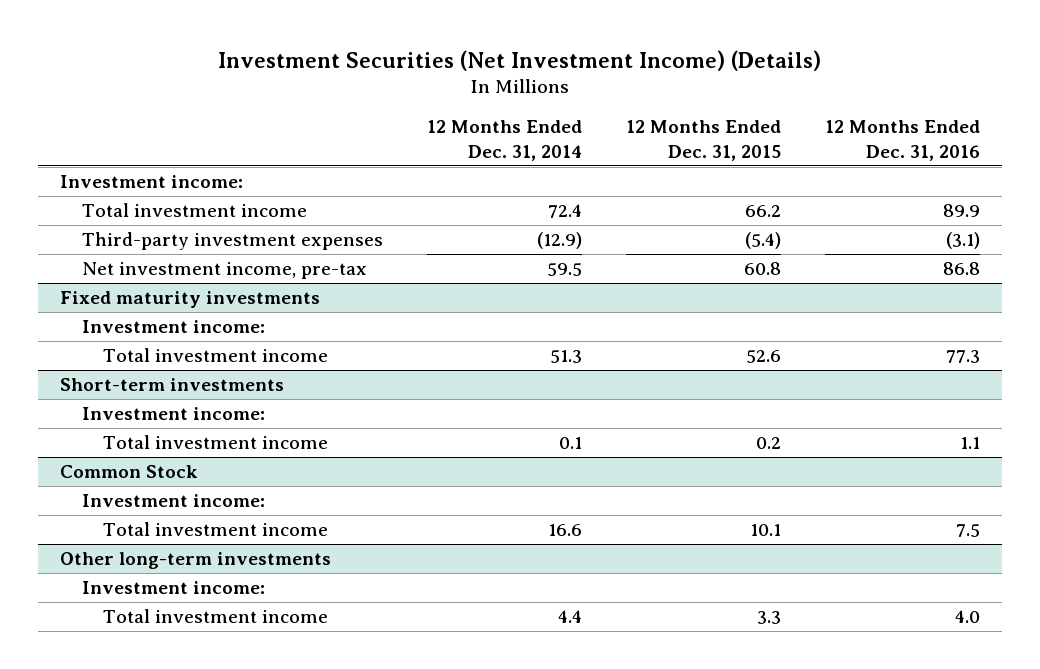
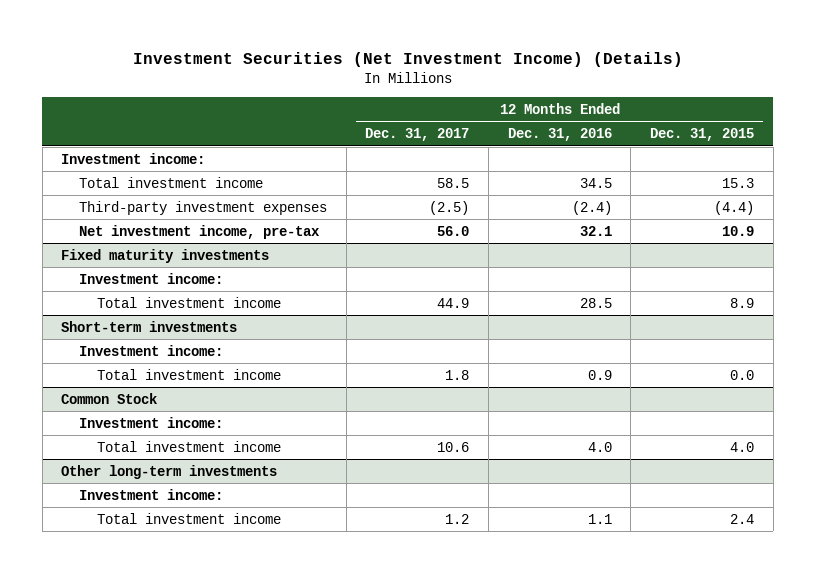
[426,120,582,161] 12 Months Ended Dec. 31, 2014 -> none
none -> [365,128,470,142] Dec. 31, 2017
[745,205,782,218] 66.2 -> [721,177,754,188] 15.3
[943,204,981,218] 89.9 -> [579,177,612,188] 34.5
[745,232,782,250] (5.4) -> [713,200,754,215] (4.4)
[946,232,981,250] (3.1) -> [571,200,612,215] (2.4)
[744,262,782,276] 60.8 -> [721,225,754,236] 10.9
[943,262,981,276] 86.8 -> [579,225,612,236] 32.1
[746,350,782,364] 52.6 -> [729,297,754,308] 8.9
[946,350,981,364] 77.3 -> [579,297,612,308] 28.5
[756,437,782,450] 0.2 -> [729,369,754,380] 0.0
[960,437,981,450] 1.1 -> [587,369,612,380] 0.9
[750,524,782,537] 10.1 -> [729,441,754,452] 4.0
[956,524,981,538] 7.5 -> [587,441,612,452] 4.0
[757,611,782,625] 3.3 -> [729,513,754,524] 2.4
[955,610,981,624] 4.0 -> [587,513,612,524] 1.1

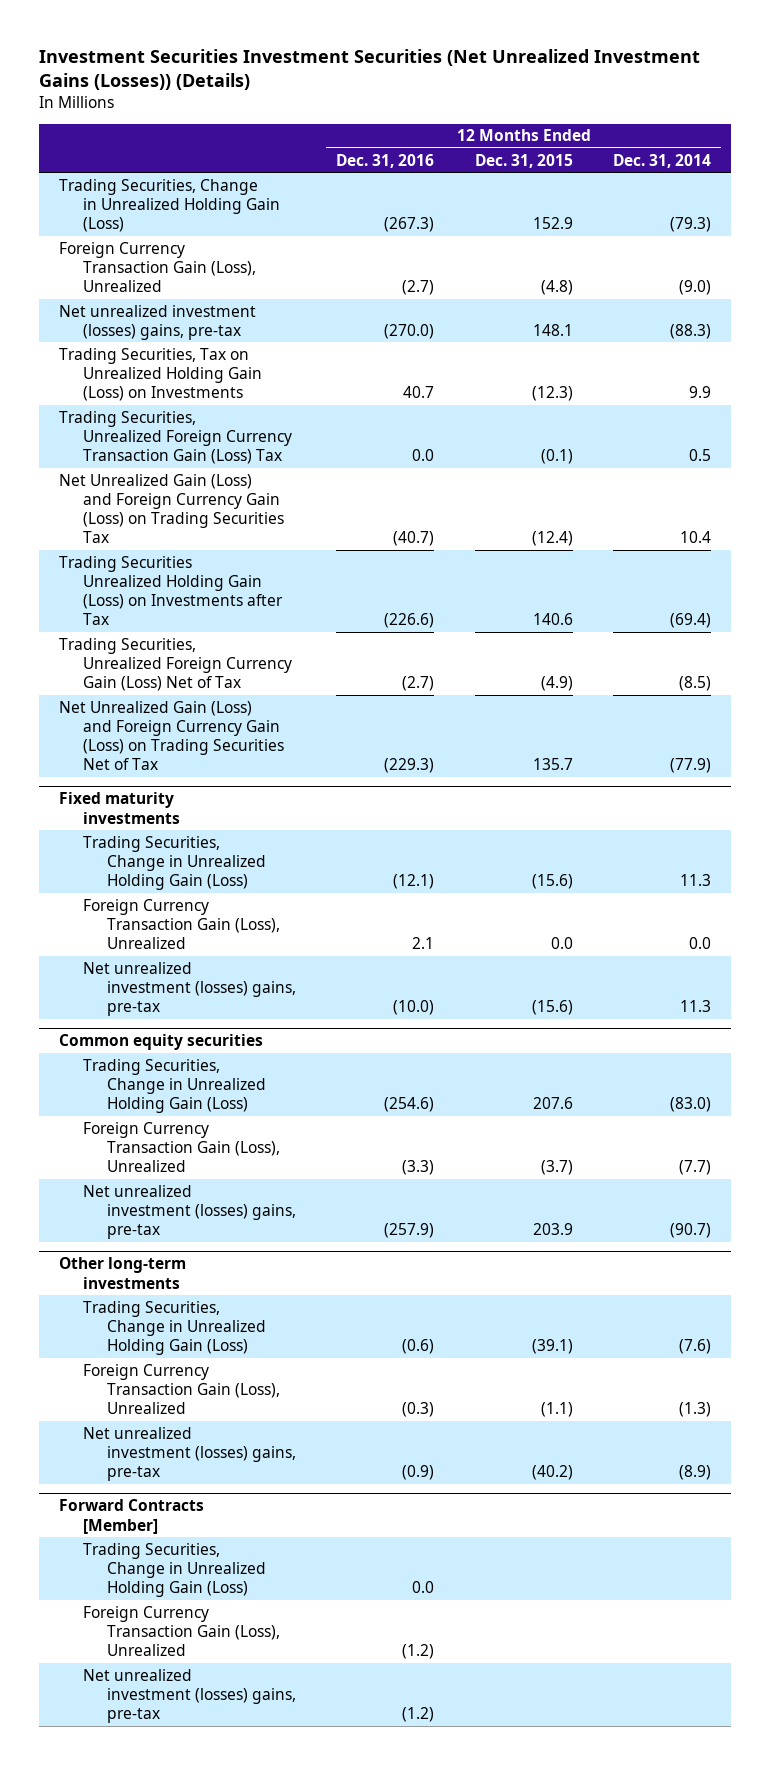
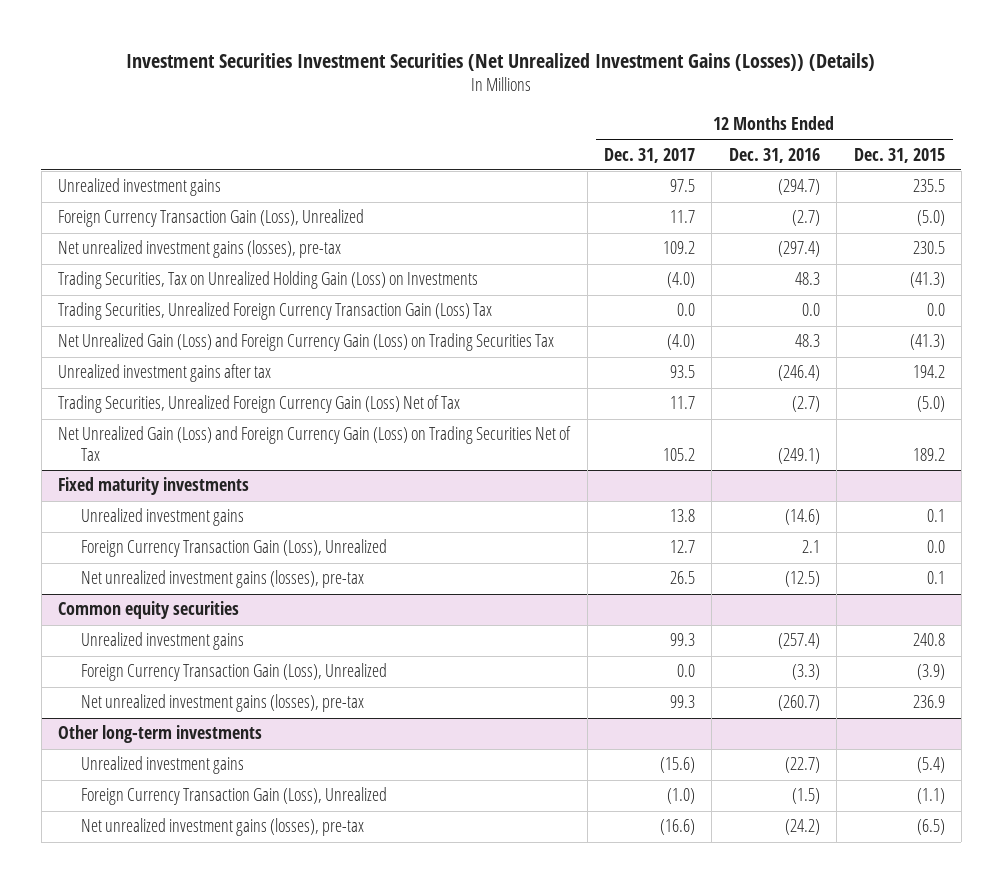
[612,153,711,168] Dec. 31, 2014 -> none
none -> [603,147,695,163] Dec. 31, 2017
[59,178,280,233] Trading Securities, Change in Unrealized Holding Gain (Loss) -> [58,178,222,197] Unrealized investment gains
[384,217,435,233] (267.3) -> [777,179,820,196] (294.7)
[532,217,573,230] 152.9 -> [912,179,945,193] 235.5
[540,280,573,296] (4.8) -> [916,210,945,227] (5.0)
[59,304,257,340] Net unrealized investment (losses) gains, pre-tax -> [58,240,342,259] Net unrealized investment gains (losses), pre-tax
[384,323,435,339] (270.0) -> [777,241,820,258] (297.4)
[532,323,573,336] 148.1 -> [912,241,945,255] 230.5
[403,386,435,399] 40.7 -> [794,272,820,286] 48.3
[531,386,573,402] (12.3) -> [909,272,945,289] (41.3)
[540,449,573,465] (0.1) -> [926,303,945,317] 0.0
[393,531,435,547] (40.7) -> [794,334,820,348] 48.3
[531,531,573,547] (12.4) -> [909,334,945,351] (41.3)
[59,555,283,626] Trading Securities Unrealized Holding Gain (Loss) on Investments after Tax -> [58,364,272,383] Unrealized investment gains after tax
[384,613,435,629] (226.6) -> [777,365,820,382] (246.4)
[532,613,573,626] 140.6 -> [912,365,945,379] 194.2
[540,676,573,692] (4.9) -> [916,396,945,413] (5.0)
[384,758,435,774] (229.3) -> [777,447,820,464] (249.1)
[532,758,573,771] 135.7 -> [912,447,945,461] 189.2
[82,835,266,891] Trading Securities, Change in Unrealized Holding Gain (Loss) -> [81,508,245,527] Unrealized investment gains
[393,874,435,890] (12.1) -> [784,509,820,526] (14.6)
[531,874,573,890] (15.6) -> [926,509,945,523] 0.1
[82,961,296,1017] Net unrealized investment (losses) gains, pre-tax -> [81,570,365,589] Net unrealized investment gains (losses), pre-tax
[393,1000,435,1016] (10.0) -> [784,571,820,588] (12.5)
[531,1000,573,1016] (15.6) -> [926,571,945,585] 0.1
[82,1058,266,1114] Trading Securities, Change in Unrealized Holding Gain (Loss) -> [81,632,245,651] Unrealized investment gains
[384,1097,435,1113] (254.6) -> [777,633,820,650] (257.4)
[532,1097,573,1110] 207.6 -> [912,633,945,647] 240.8
[540,1160,573,1176] (3.7) -> [916,664,945,681] (3.9)
[82,1184,296,1240] Net unrealized investment (losses) gains, pre-tax -> [81,694,365,713] Net unrealized investment gains (losses), pre-tax
[384,1223,435,1239] (257.9) -> [777,695,820,712] (260.7)
[532,1223,573,1236] 203.9 -> [912,695,945,709] 236.9
[59,1499,205,1534] Forward Contracts [Member] -> none
[82,1542,266,1598] Trading Securities, Change in Unrealized Holding Gain (Loss) -> none
[82,1605,280,1657] Foreign Currency Transaction Gain (Loss), Unrealized -> none
[82,1668,296,1724] Net unrealized investment (losses) gains, pre-tax -> none
[82,1300,266,1356] Trading Securities, Change in Unrealized Holding Gain (Loss) -> [81,756,245,775] Unrealized investment gains
[402,1339,435,1355] (0.6) -> [784,757,820,774] (22.7)
[531,1339,573,1355] (39.1) -> [916,757,945,774] (5.4)
[402,1402,435,1418] (0.3) -> [791,788,820,805] (1.5)
[82,1426,296,1482] Net unrealized investment (losses) gains, pre-tax -> [81,818,365,837] Net unrealized investment gains (losses), pre-tax
[402,1465,435,1481] (0.9) -> [784,819,820,836] (24.2)
[531,1465,573,1481] (40.2) -> [916,819,945,836] (6.5)

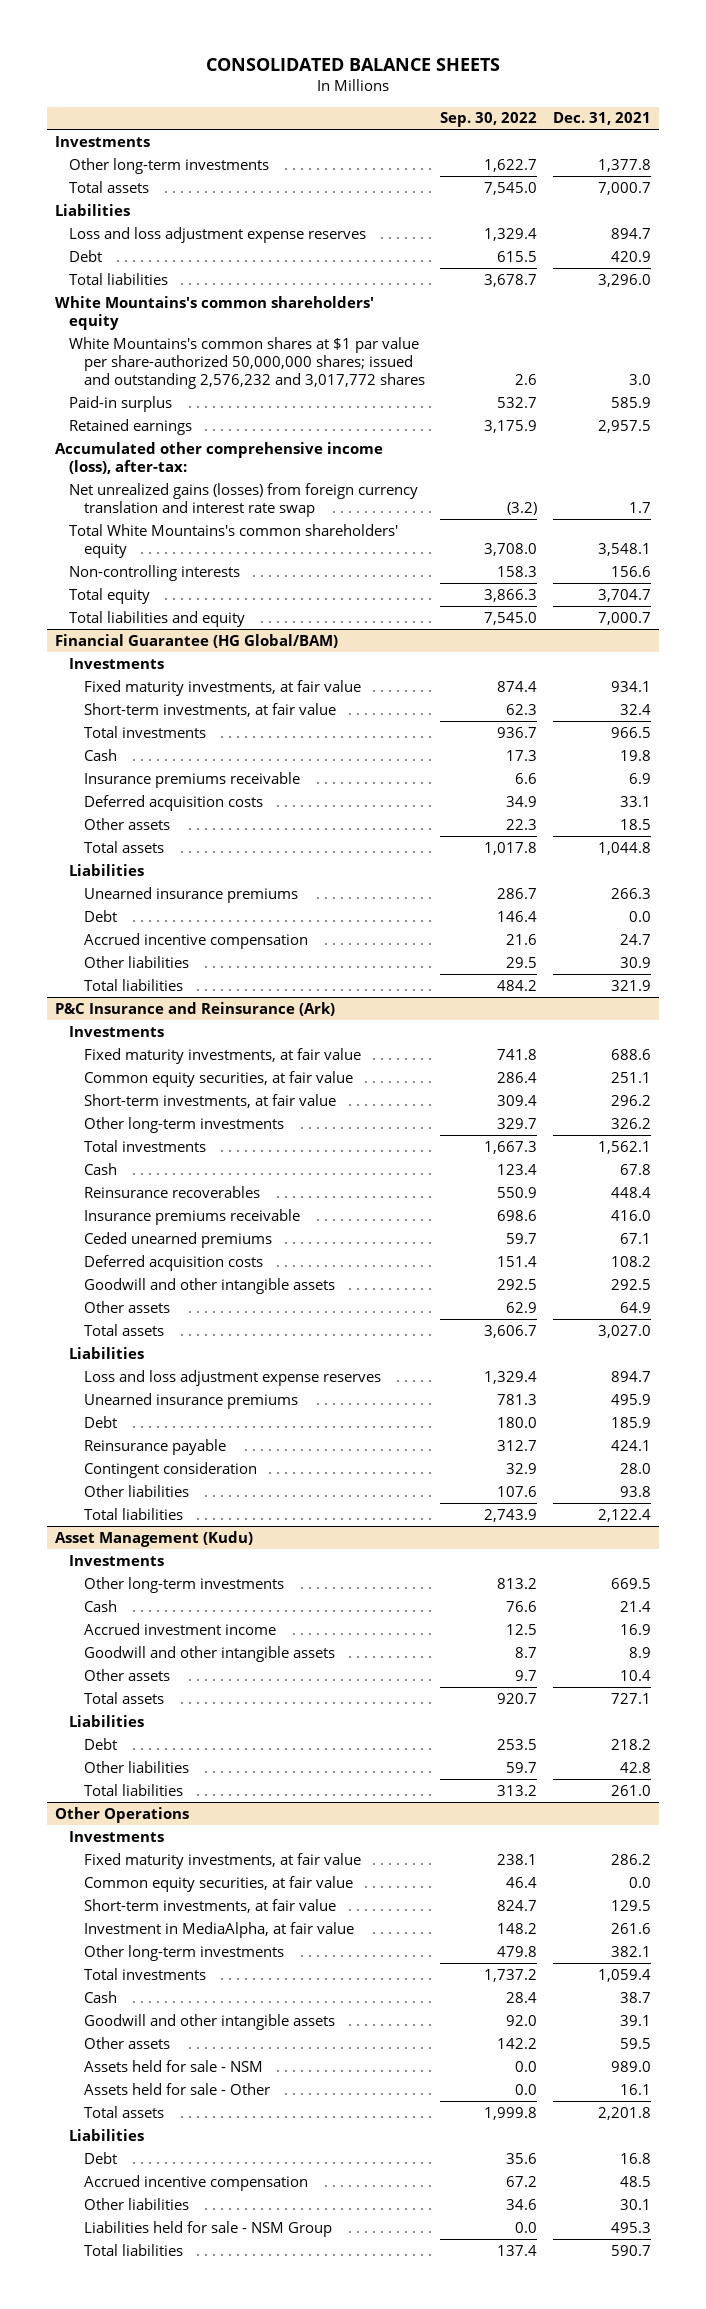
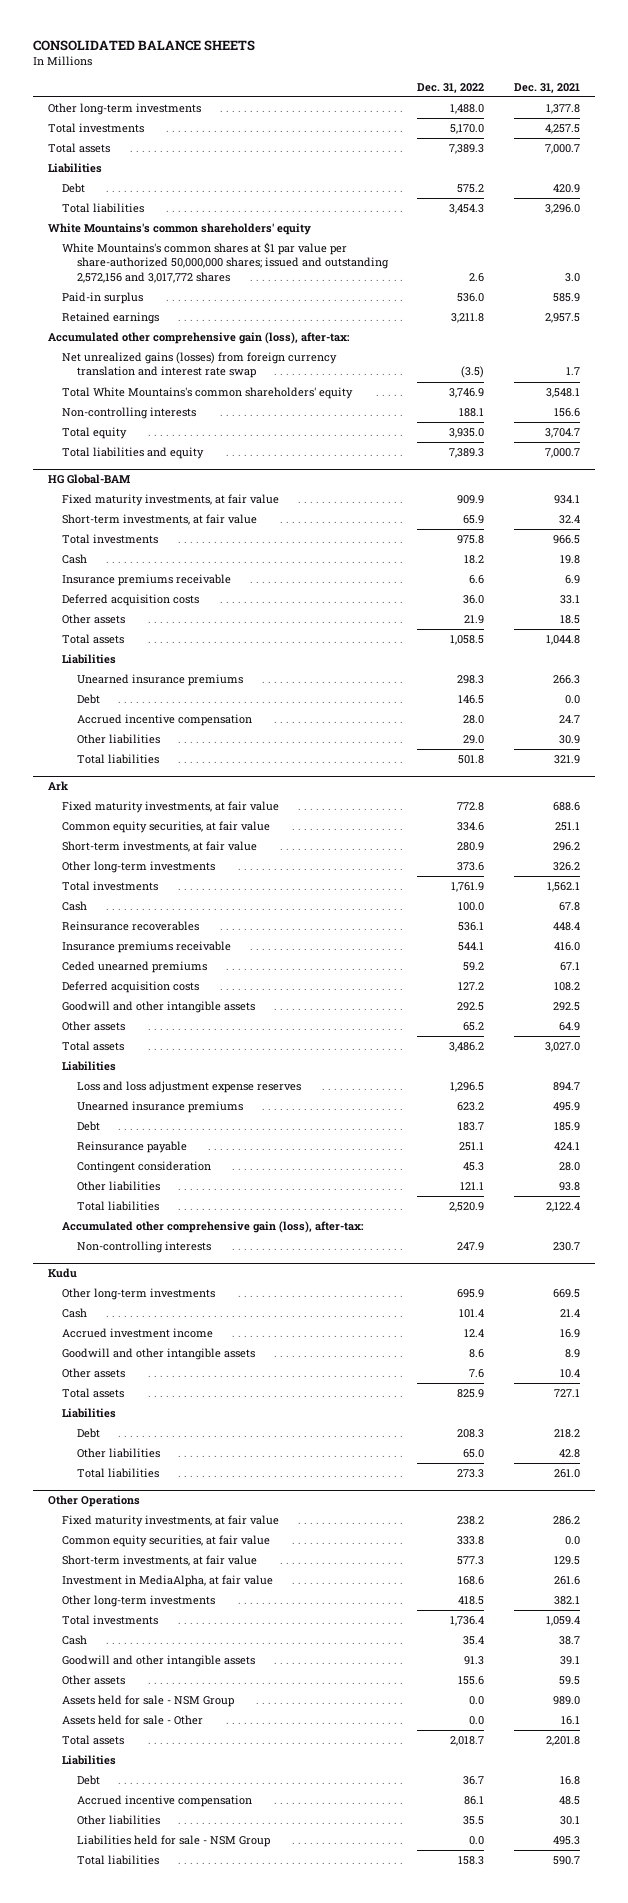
[440,112,538,128] Sep. 30, 2022 -> none
none -> [417,82,485,93] Dec. 31, 2022
[55,135,151,147] Investments -> none
none -> [47,123,144,134] Total investments
[69,226,367,243] Loss and loss adjustment expense reserves -> none
[69,336,425,390] White Mountains's common shares at $1 par value per share-authorized 50,000,000 shares; issued and outstanding 2,576,232 and 3,017,772 shares -> [62,242,390,283] White Mountains's common shares at $1 par value per share-authorized 50,000,000 shares; issued and outstanding 2,572,156 and 3,017,772 shares
[55,441,384,474] Accumulated other comprehensive income (loss), after-tax: -> [47,332,350,345] Accumulated other comprehensive gain (loss), after-tax:
[69,657,165,669] Investments -> none
[55,633,339,648] Financial Guarantee (HG Global/BAM) -> [47,474,130,485] HG Global-BAM
[69,1025,165,1037] Investments -> none
[55,1001,336,1016] P&C Insurance and Reinsurance (Ark) -> [47,781,68,791] Ark
[69,1554,165,1566] Investments -> none
none -> [62,1221,365,1234] Accumulated other comprehensive gain (loss), after-tax:
none -> [77,1241,212,1254] Non-controlling interests
[55,1530,254,1547] Asset Management (Kudu) -> [47,1268,77,1279] Kudu
[69,1830,165,1842] Investments -> none
[83,2059,263,2072] Assets held for sale - NSM -> [62,1695,235,1708] Assets held for sale - NSM Group

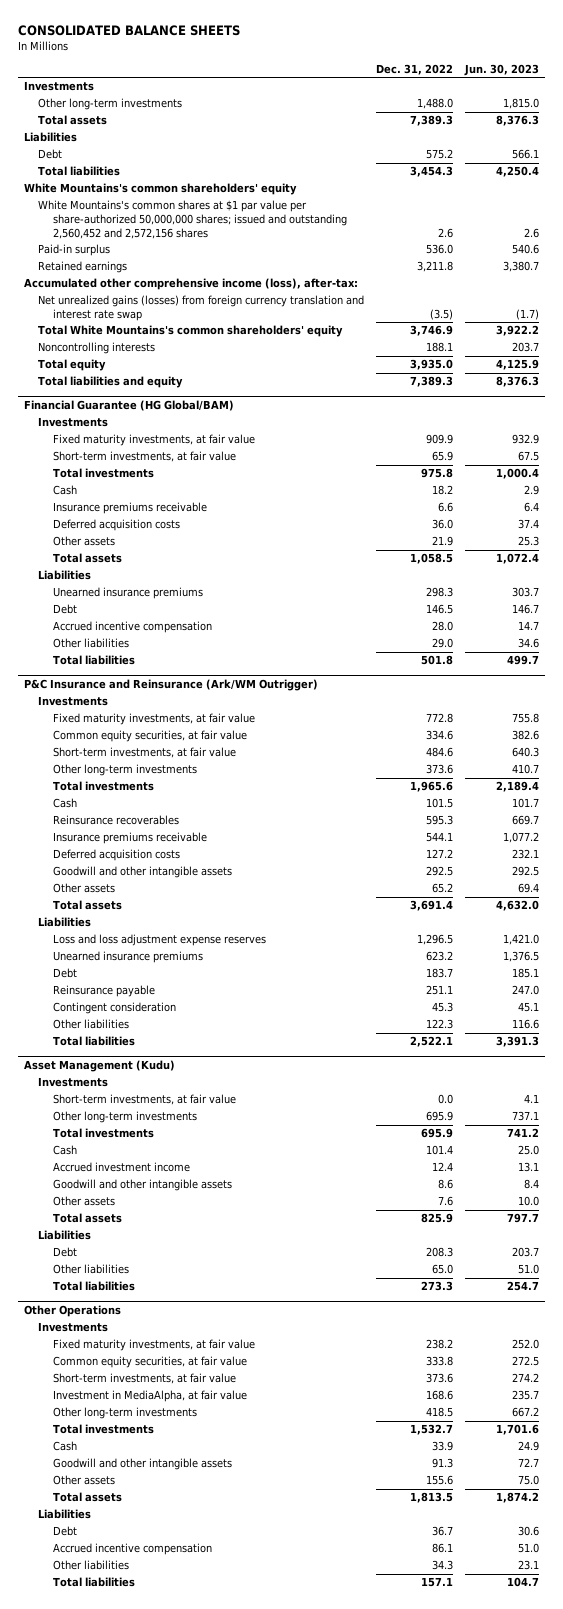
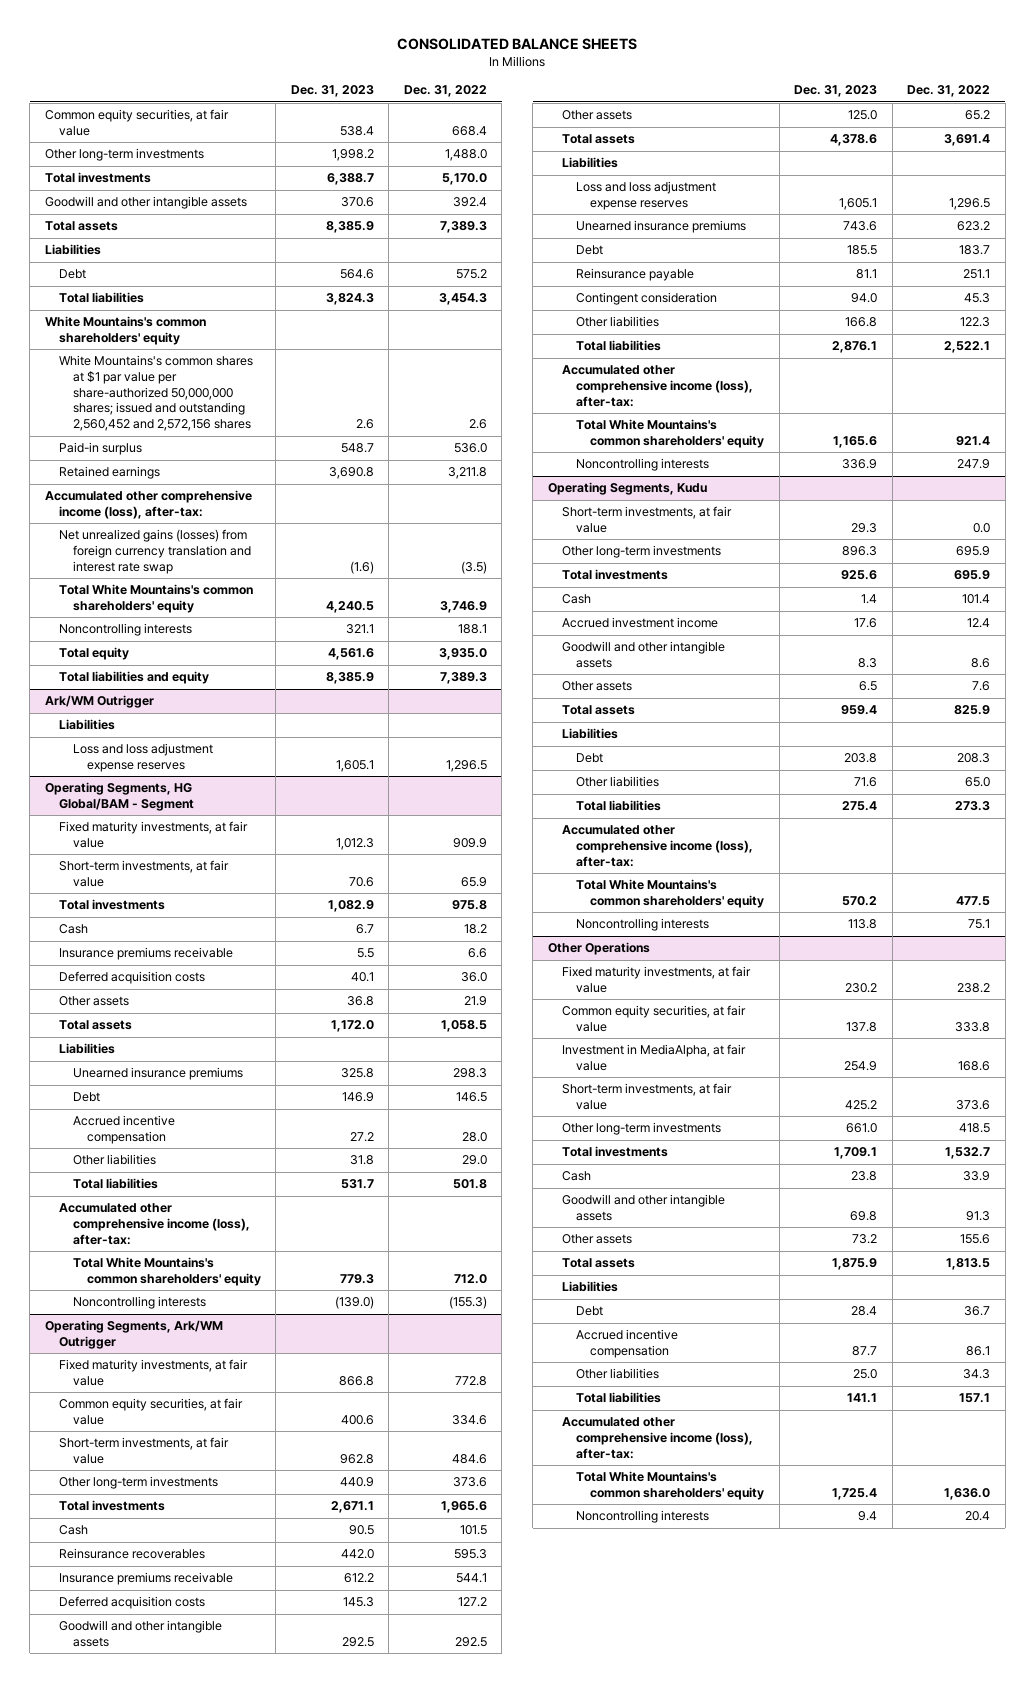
[463,64,539,77] Jun. 30, 2023 -> none
none -> [290,85,374,98] Dec. 31, 2023
[23,81,94,92] Investments -> none
none -> [44,109,229,136] Common equity securities, at fair value
none -> [44,172,151,184] Total investments
none -> [44,196,247,210] Goodwill and other intangible assets
[23,400,234,412] Financial Guarantee (HG Global/BAM) -> none
[38,417,109,428] Investments -> none
none -> [44,695,154,709] Ark/WM Outrigger
none -> [58,719,115,731] Liabilities
none -> [72,743,213,772] Loss and loss adjustment expense reserves
none -> [44,782,194,811] Operating Segments, HG Global/BAM - Segment
[23,679,318,692] P&C Insurance and Reinsurance (Ark/WM Outrigger) -> none
[38,696,109,707] Investments -> none
none -> [58,1203,250,1245] Accumulated other comprehensive income (loss), after-tax:
none -> [72,1257,262,1286] Total White Mountains's common shareholders' equity
none -> [72,1296,206,1310] Noncontrolling interests
none -> [44,1320,223,1349] Operating Segments, Ark/WM Outrigger
[23,1060,175,1073] Asset Management (Kudu) -> none
[38,1077,109,1088] Investments -> none
none -> [561,365,754,407] Accumulated other comprehensive income (loss), after-tax:
none -> [576,419,765,448] Total White Mountains's common shareholders' equity
none -> [576,458,710,472] Noncontrolling interests
none -> [547,482,707,496] Operating Segments, Kudu
none -> [561,825,754,867] Accumulated other comprehensive income (loss), after-tax:
none -> [576,879,765,908] Total White Mountains's common shareholders' equity
none -> [576,918,710,932] Noncontrolling interests
[38,1322,109,1333] Investments -> none
[52,1373,236,1385] Short-term investments, at fair value -> [561,1083,732,1110] Short-term investments, at fair value
none -> [561,1417,754,1459] Accumulated other comprehensive income (loss), after-tax:
none -> [576,1471,765,1500] Total White Mountains's common shareholders' equity
none -> [576,1510,710,1524] Noncontrolling interests

